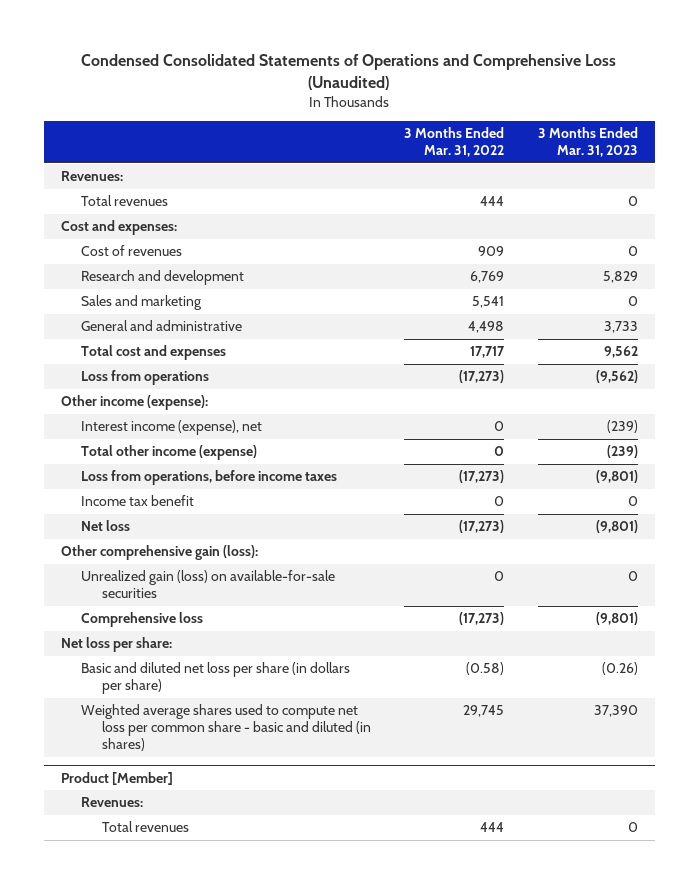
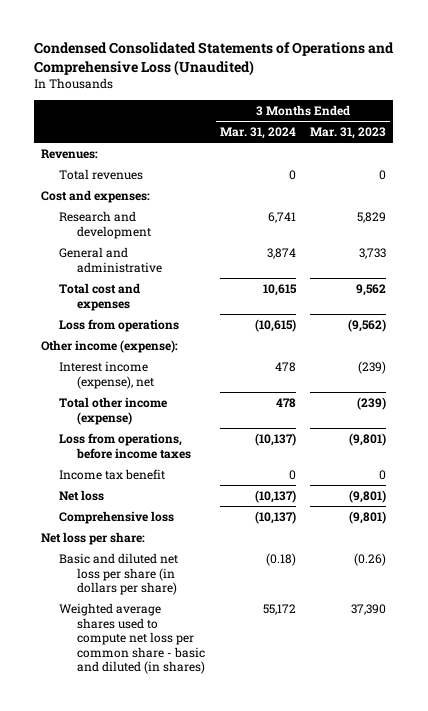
[404,127,505,158] 3 Months Ended Mar. 31, 2022 -> none
none -> [219,127,296,140] Mar. 31, 2024
[81,245,183,257] Cost of revenues -> none
[81,295,203,311] Sales and marketing -> none
[60,545,258,561] Other comprehensive gain (loss): -> none
[81,570,336,599] Unrealized gain (loss) on available-for-sale securities -> none
[60,771,173,785] Product [Member] -> none
[81,797,144,808] Revenues: -> none
[101,821,189,833] Total revenues -> none

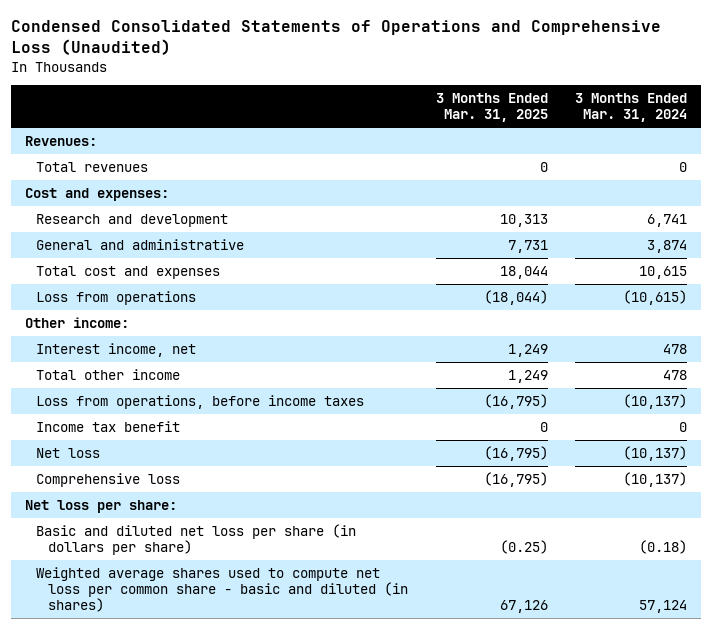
[310,127,387,140] Mar. 31, 2023 -> none
none -> [435,93,548,123] 3 Months Ended Mar. 31, 2025
[41,339,179,353] Other income (expense): -> [24,317,129,329] Other income:
[59,360,155,389] Interest income (expense), net -> [36,343,197,358] Interest income, net
[59,396,168,425] Total other income (expense) -> [36,369,181,381] Total other income
[262,603,296,615] 55,172 -> [639,599,688,613] 57,124

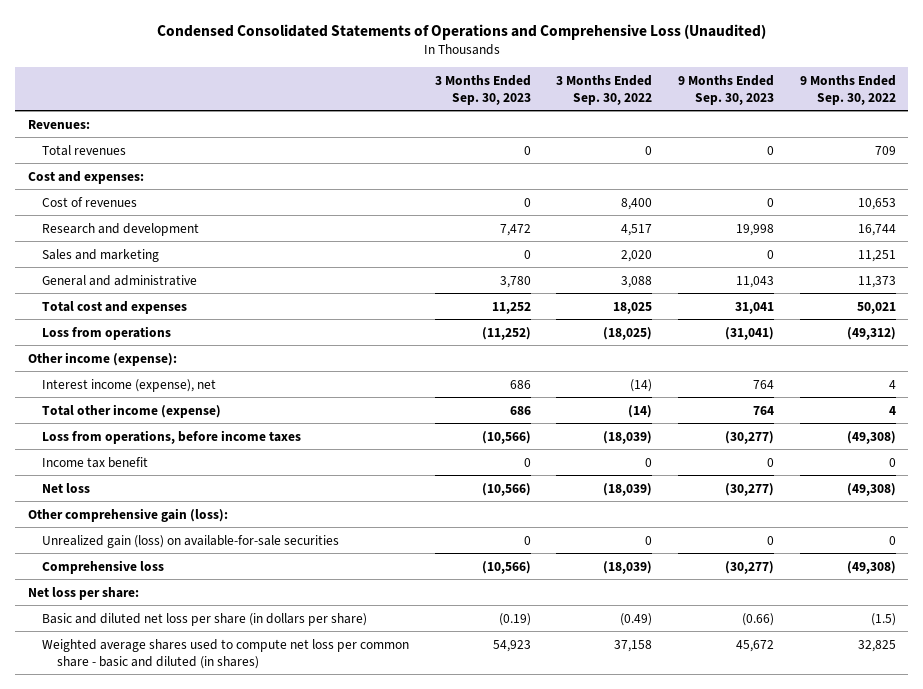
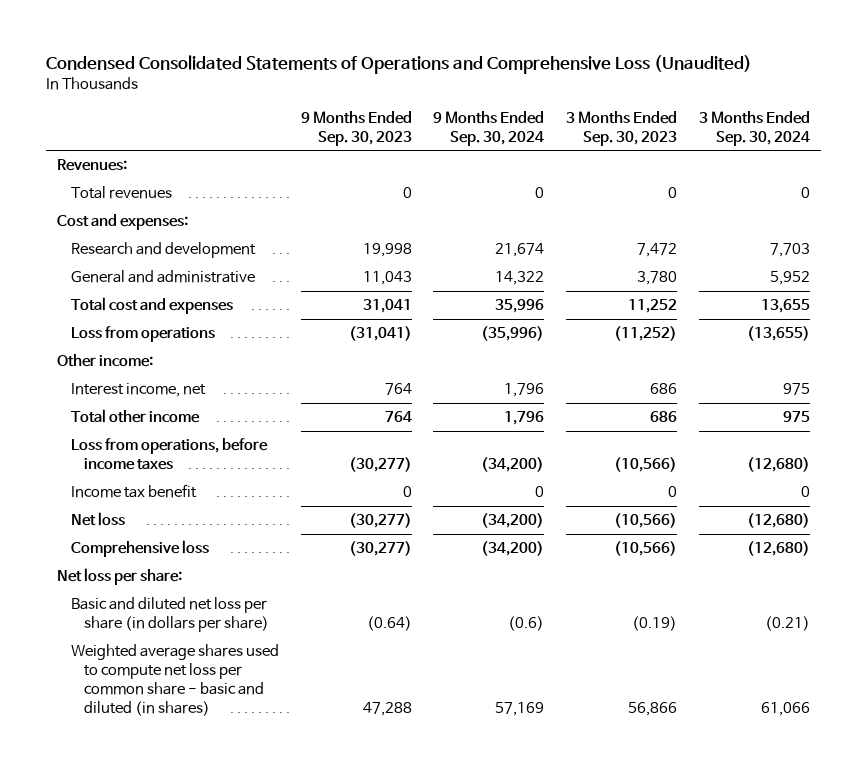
[556,74,653,105] 3 Months Ended Sep. 30, 2022 -> none
[799,74,896,105] 9 Months Ended Sep. 30, 2022 -> none
none -> [433,110,545,146] 9 Months Ended Sep. 30, 2024
none -> [699,110,811,146] 3 Months Ended Sep. 30, 2024
[42,196,138,207] Cost of revenues -> none
[42,248,160,262] Sales and marketing -> none
[27,351,177,366] Other income (expense): -> [56,354,153,368] Other income:
[42,378,217,392] Interest income (expense), net -> [70,383,206,398] Interest income, net
[42,403,222,418] Total other income (expense) -> [70,409,200,424] Total other income
[27,507,228,522] Other comprehensive gain (loss): -> none
[42,534,340,548] Unrealized gain (loss) on available-for-sale securities -> none
[742,612,775,626] (0.66) -> [366,616,412,632] (0.64)
[492,639,531,652] 54,923 -> [628,702,678,717] 56,866
[736,639,775,652] 45,672 -> [362,702,412,717] 47,288

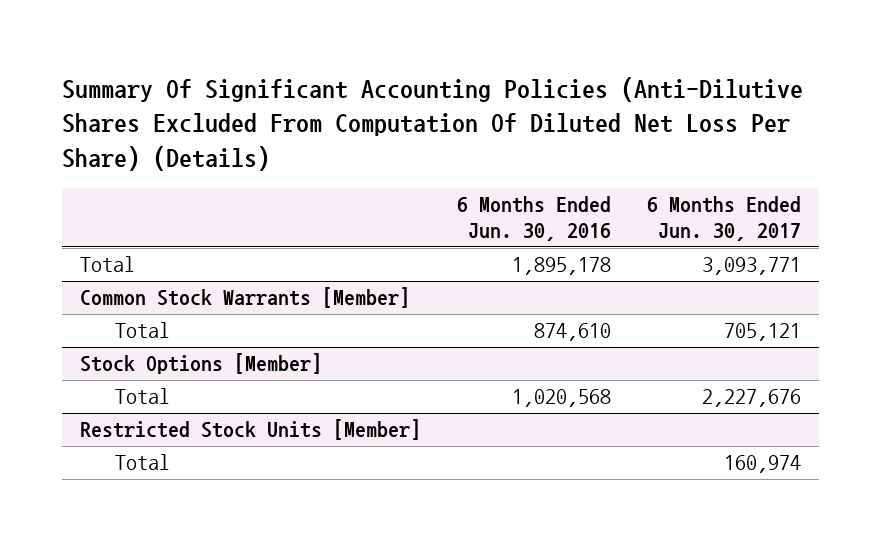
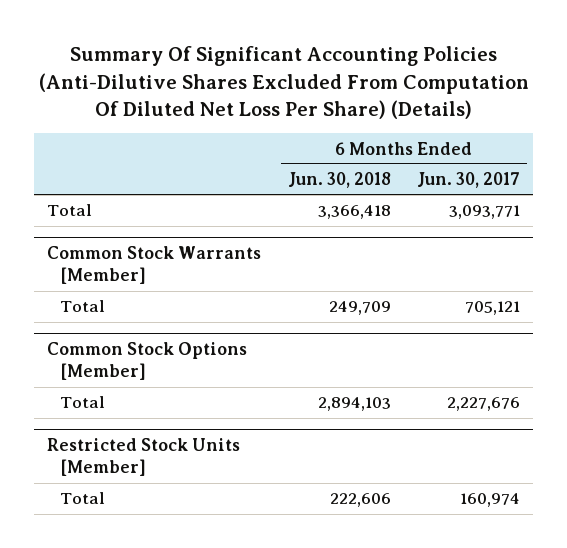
[457,196,612,242] 6 Months Ended Jun. 30, 2016 -> none
none -> [287,172,391,189] Jun. 30, 2018
[80,353,323,375] Stock Options [Member] -> [47,341,248,381] Common Stock Options [Member]

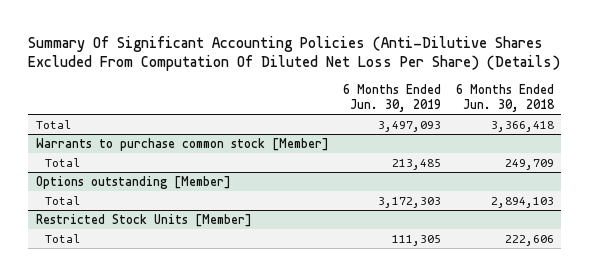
[417,172,521,189] Jun. 30, 2017 -> none
none -> [343,83,442,112] 6 Months Ended Jun. 30, 2019
[47,245,262,285] Common Stock Warrants [Member] -> [35,137,329,151] Warrants to purchase common stock [Member]
[47,341,248,381] Common Stock Options [Member] -> [35,175,231,189] Options outstanding [Member]

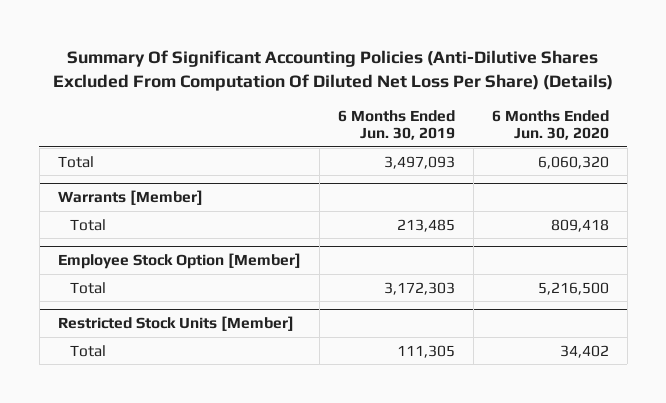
[455,83,555,112] 6 Months Ended Jun. 30, 2018 -> none
none -> [491,109,609,141] 6 Months Ended Jun. 30, 2020
[35,137,329,151] Warrants to purchase common stock [Member] -> [57,190,203,206] Warrants [Member]
[35,175,231,189] Options outstanding [Member] -> [57,253,301,270] Employee Stock Option [Member]

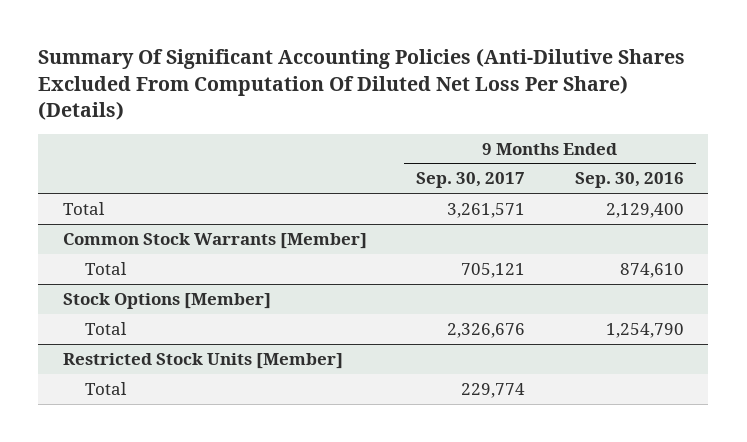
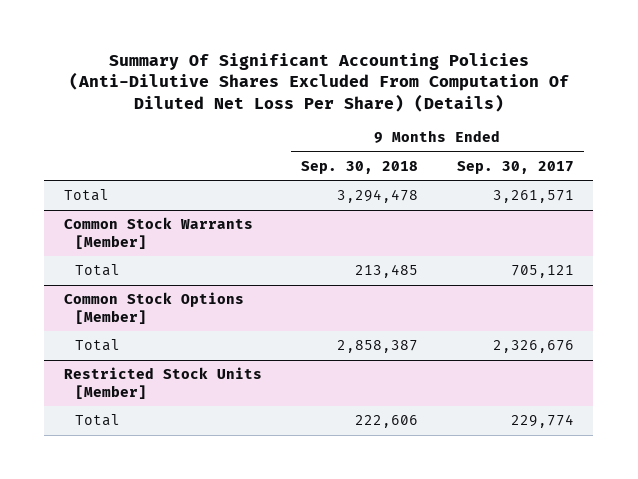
[574,172,684,189] Sep. 30, 2016 -> none
none -> [300,160,418,174] Sep. 30, 2018
[62,293,271,310] Stock Options [Member] -> [63,292,244,324] Common Stock Options [Member]

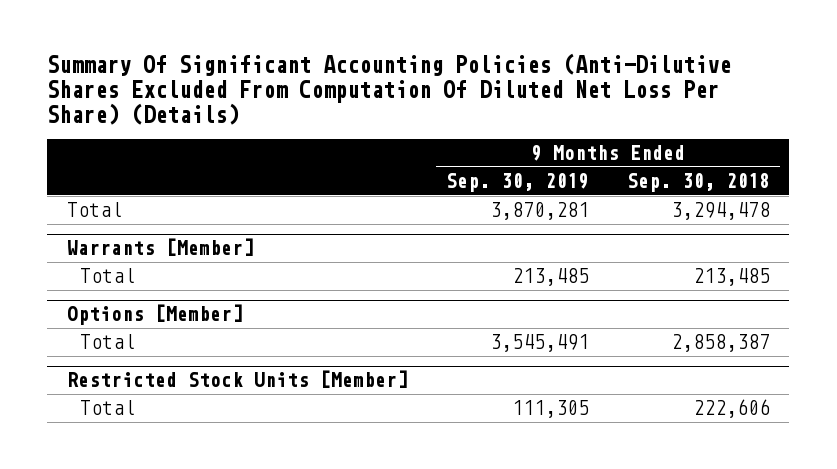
[456,160,574,174] Sep. 30, 2017 -> none
none -> [445,173,589,193] Sep. 30, 2019
[63,217,253,249] Common Stock Warrants [Member] -> [66,238,254,257] Warrants [Member]
[63,292,244,324] Common Stock Options [Member] -> [66,304,243,326] Options [Member]

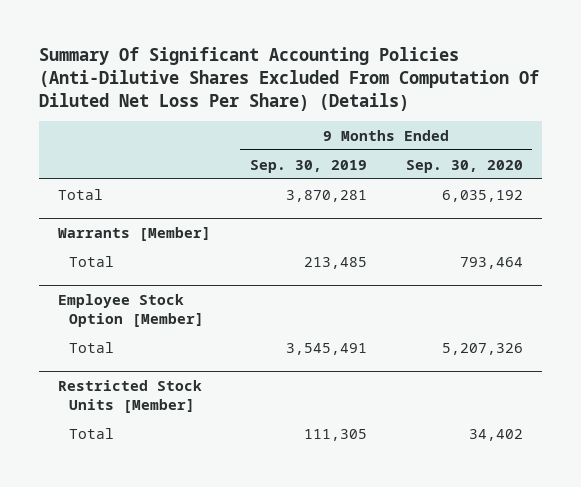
[627,173,771,193] Sep. 30, 2018 -> none
none -> [405,159,523,173] Sep. 30, 2020
[66,304,243,326] Options [Member] -> [58,294,205,327] Employee Stock Option [Member]

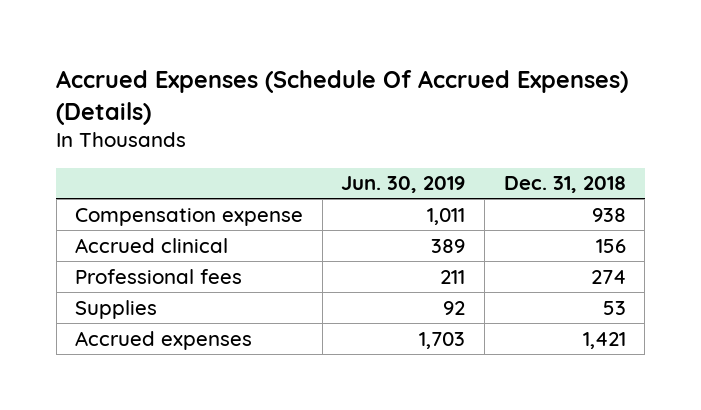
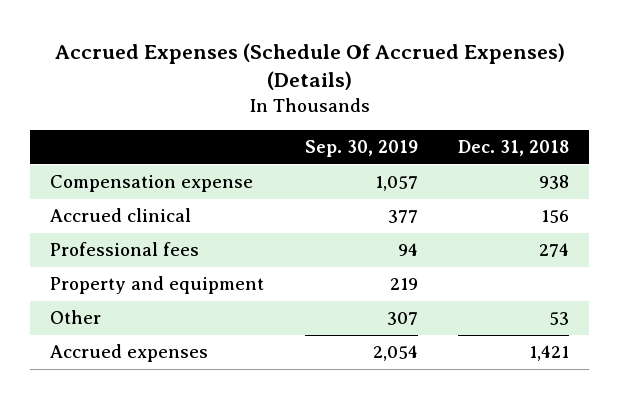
[341,176,466,194] Jun. 30, 2019 -> none
none -> [304,140,418,158] Sep. 30, 2019
[75,299,158,319] Supplies -> none
none -> [50,276,265,295] Property and equipment
none -> [50,310,102,325] Other

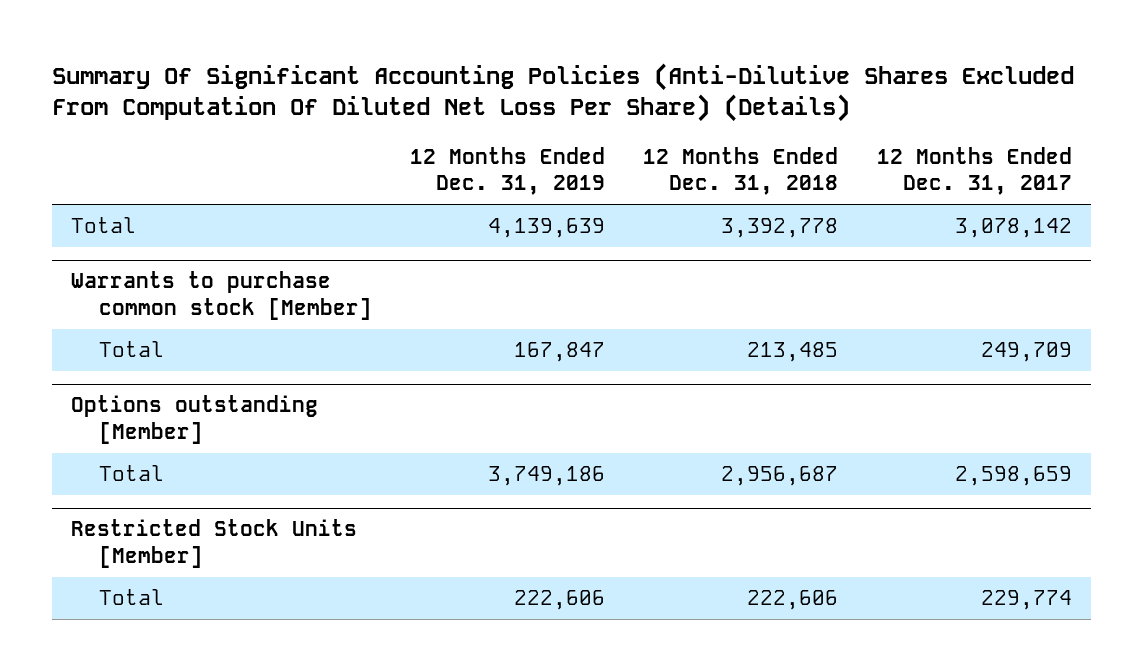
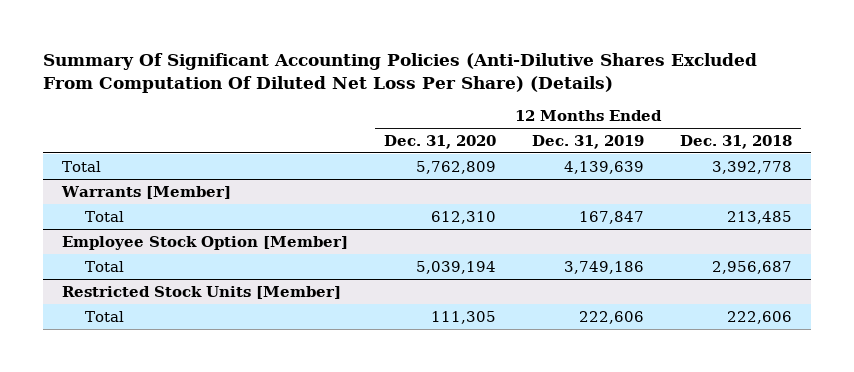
[876,146,1072,196] 12 Months Ended Dec. 31, 2017 -> none
none -> [383,134,496,149] Dec. 31, 2020
[71,271,372,320] Warrants to purchase common stock [Member] -> [60,185,231,199] Warrants [Member]
[71,395,319,444] Options outstanding [Member] -> [61,235,348,250] Employee Stock Option [Member]

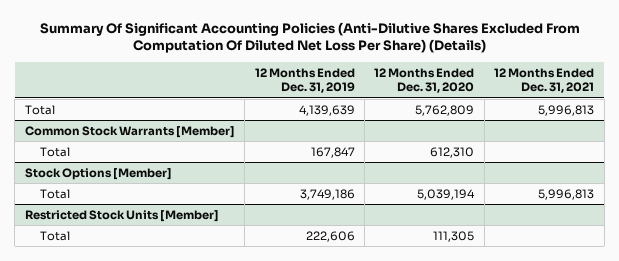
[680,134,793,149] Dec. 31, 2018 -> none
none -> [494,67,595,94] 12 Months Ended Dec. 31, 2021
[60,185,231,199] Warrants [Member] -> [24,125,235,138] Common Stock Warrants [Member]
[61,235,348,250] Employee Stock Option [Member] -> [24,167,172,180] Stock Options [Member]

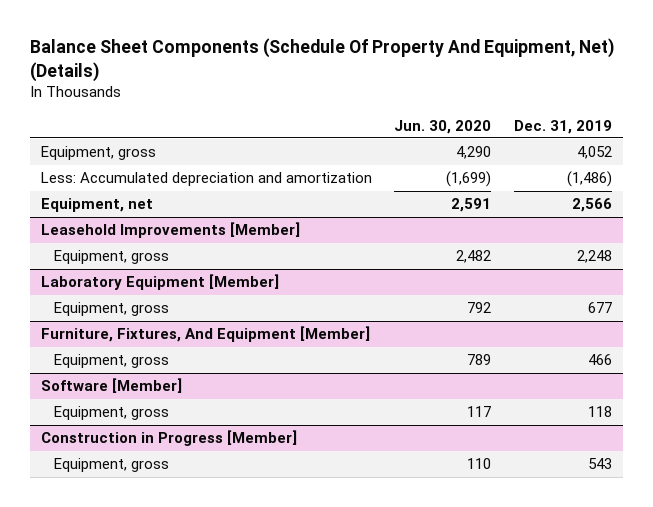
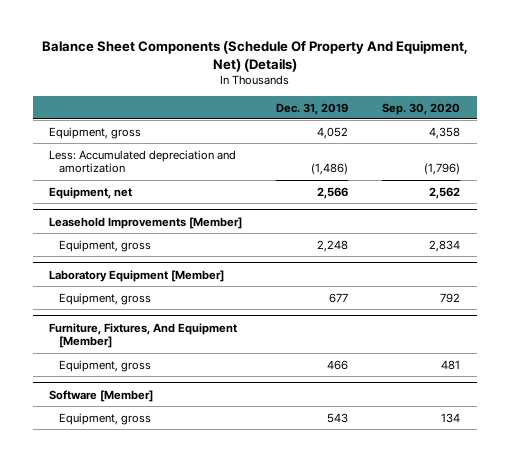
[394,119,492,134] Jun. 30, 2020 -> none
none -> [382,102,461,115] Sep. 30, 2020
[54,406,170,421] Equipment, gross -> none
[41,430,298,447] Construction in Progress [Member] -> none

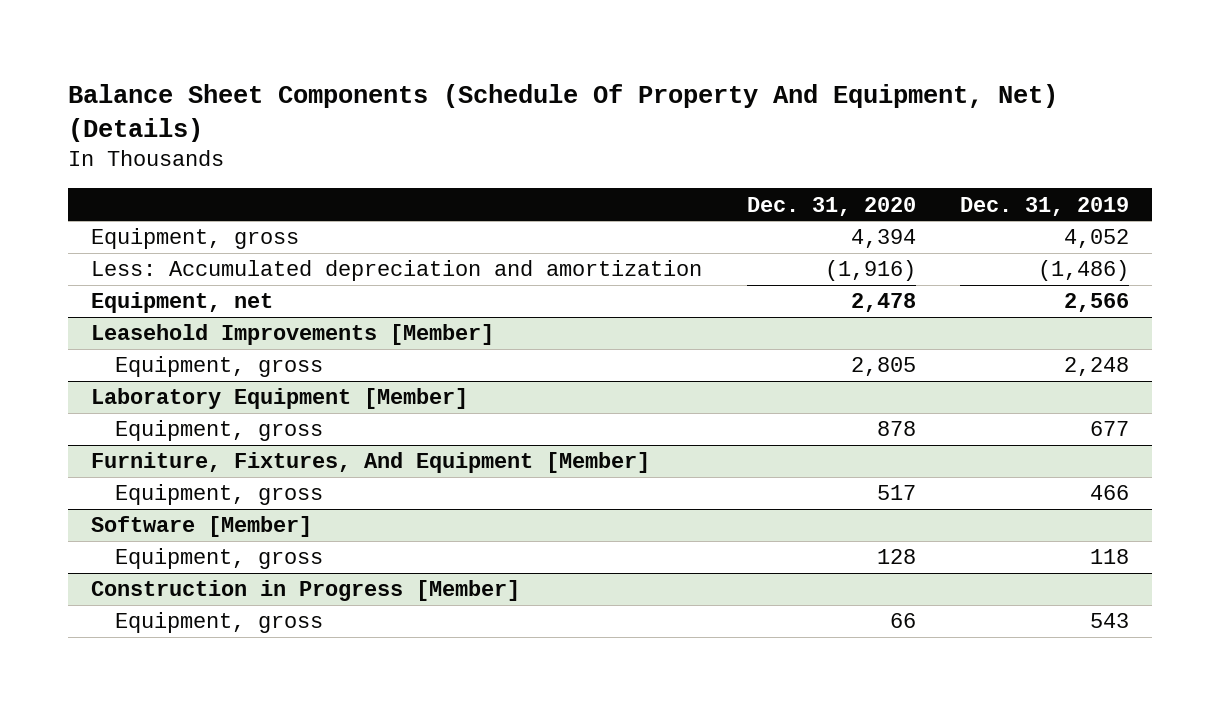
[382,102,461,115] Sep. 30, 2020 -> none
none -> [746,196,916,216] Dec. 31, 2020
none -> [114,548,323,570] Equipment, gross
none -> [90,580,520,602] Construction in Progress [Member]

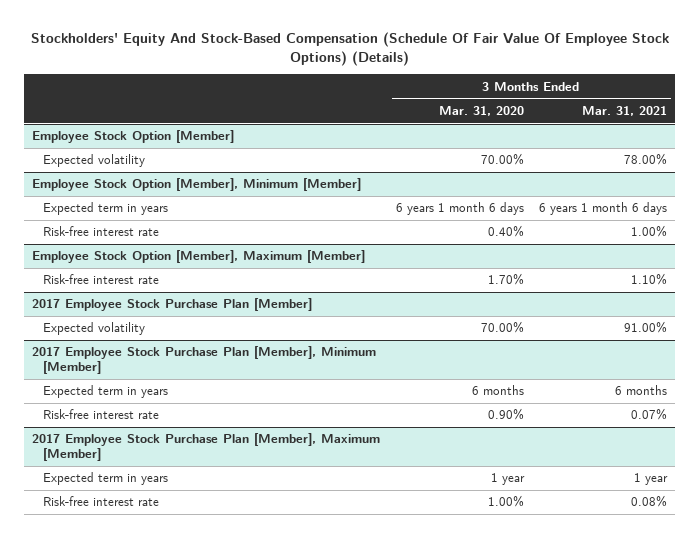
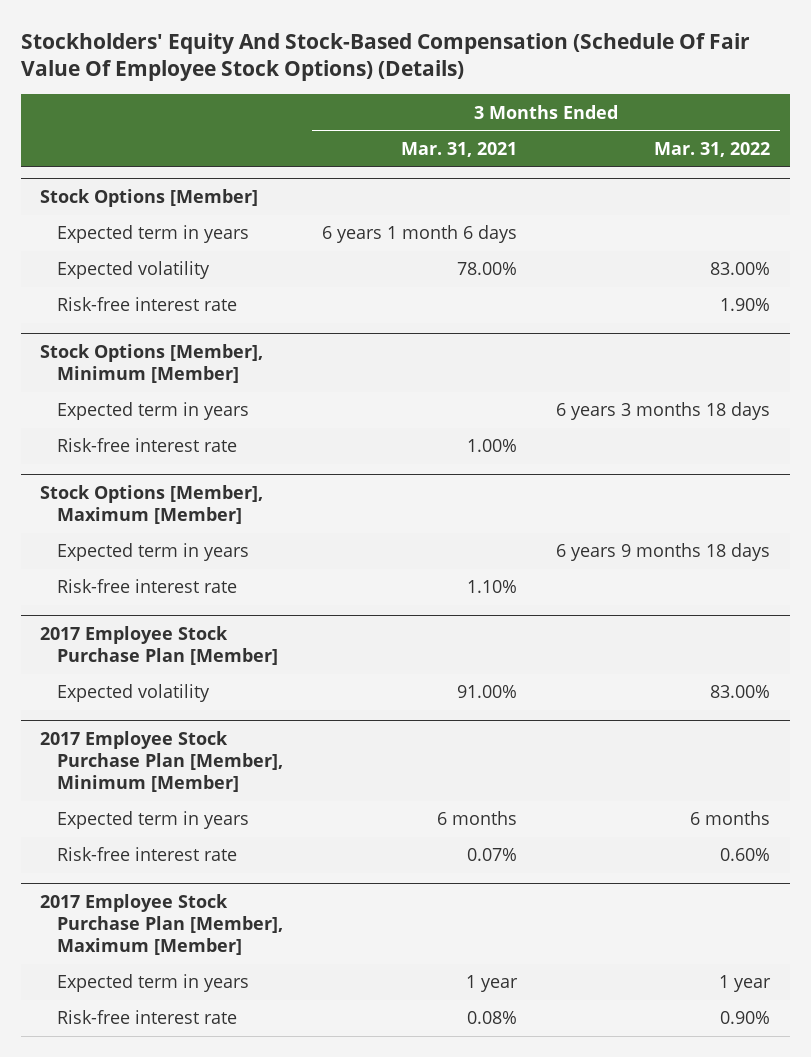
[438,105,524,116] Mar. 31, 2020 -> none
none -> [654,141,771,157] Mar. 31, 2022
[42,154,145,168] Expected volatility -> none
[31,178,361,192] Employee Stock Option [Member], Minimum [Member] -> none
[31,130,234,144] Employee Stock Option [Member] -> [40,189,259,208] Stock Options [Member]
none -> [57,261,211,280] Expected volatility
none -> [57,297,238,312] Risk-free interest rate
none -> [40,344,264,384] Stock Options [Member], Minimum [Member]
none -> [57,402,250,421] Expected term in years
[31,250,365,264] Employee Stock Option [Member], Maximum [Member] -> [40,485,264,525] Stock Options [Member], Maximum [Member]
none -> [57,543,250,562] Expected term in years

